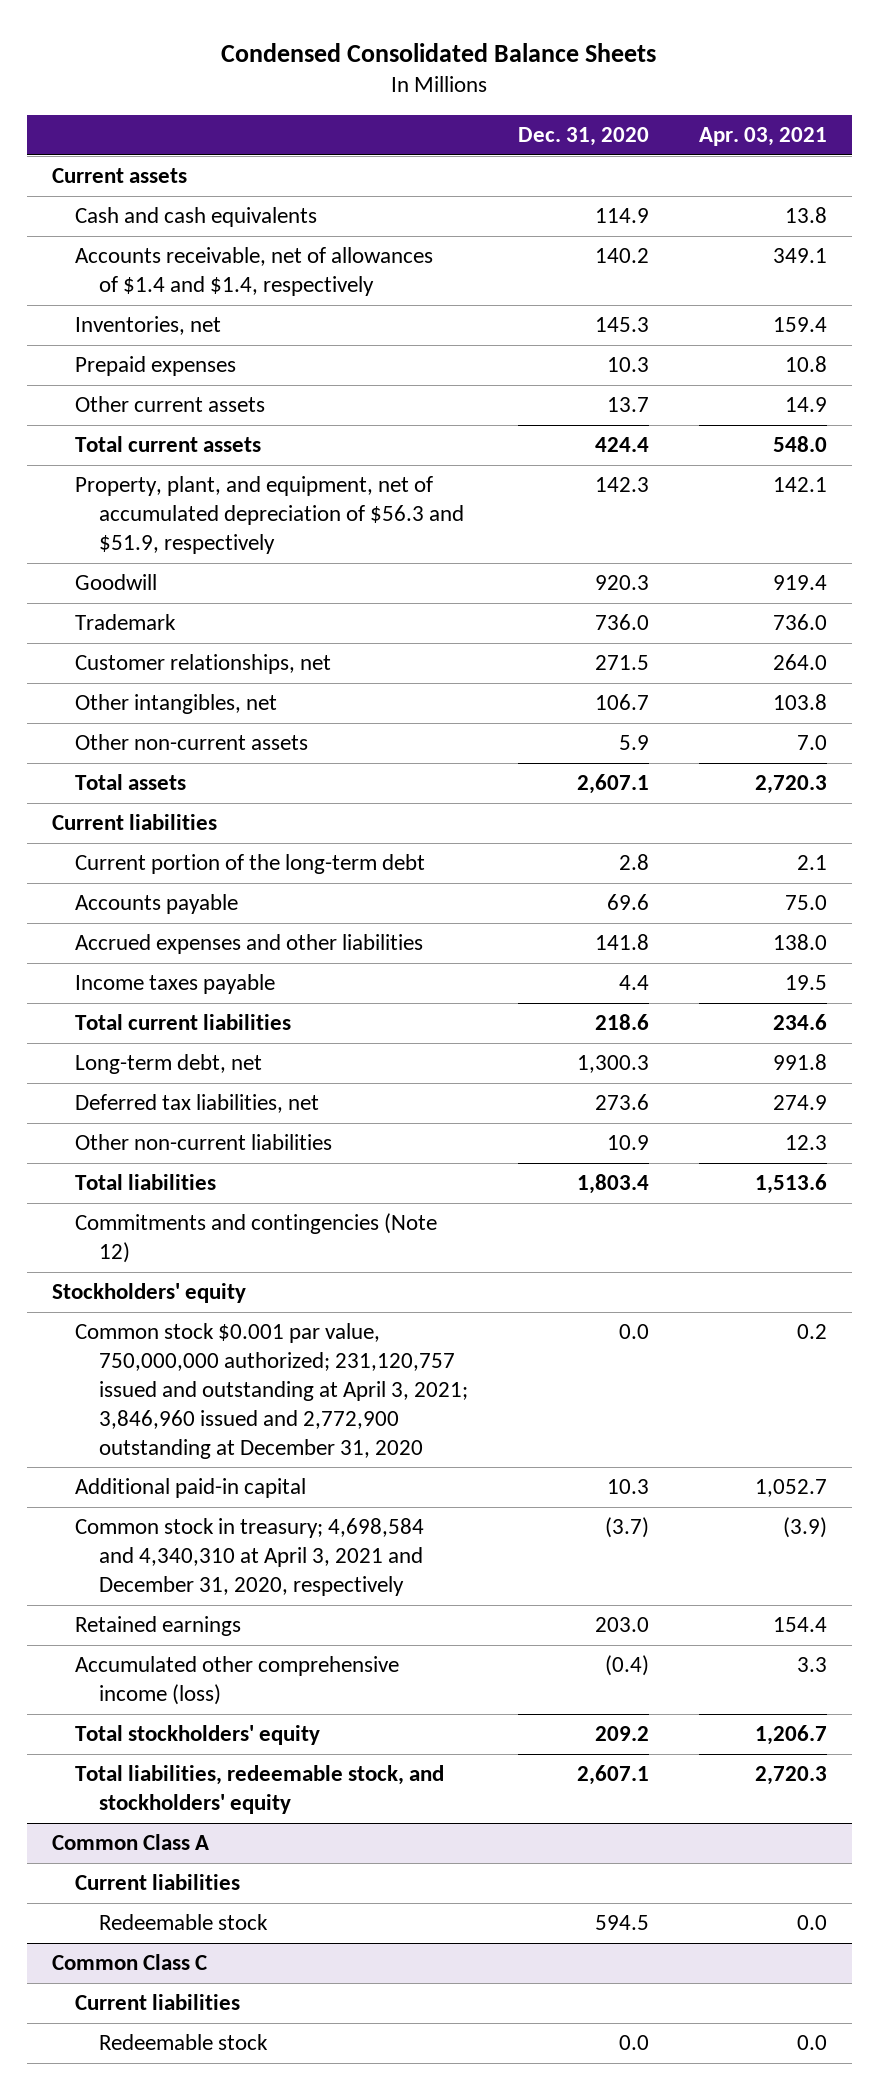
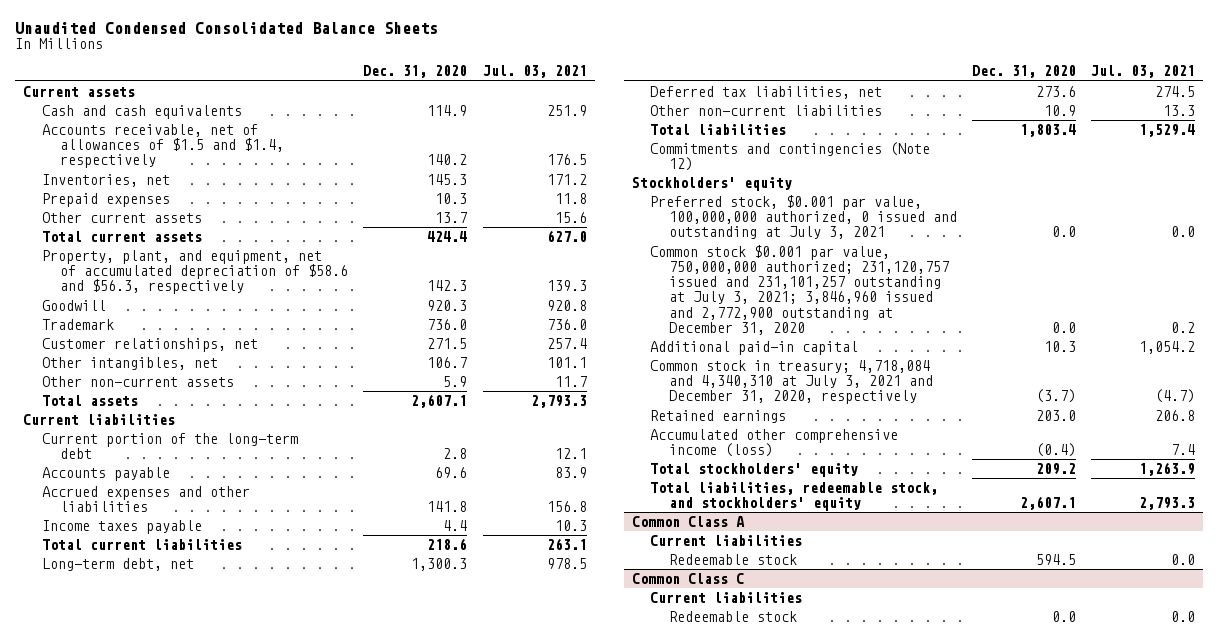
[221,42,657,62] Condensed Consolidated Balance Sheets -> [15,21,439,34] Unaudited Condensed Consolidated Balance Sheets
[699,126,828,146] Apr. 03, 2021 -> none
none -> [482,65,587,79] Jul. 03, 2021
[75,247,434,297] Accounts receivable, net of allowances of $1.4 and $1.4, respectively -> [41,124,284,169] Accounts receivable, net of allowances of $1.5 and $1.4, respectively
[75,476,465,555] Property, plant, and equipment, net of accumulated depreciation of $56.3 and $51.9, respectively -> [41,250,348,295] Property, plant, and equipment, net of accumulated depreciation of $58.6 and $56.3, respectively
none -> [650,195,957,240] Preferred stock, $0.001 par value, 100,000,000 authorized, 0 issued and outstanding at July 3, 2021
[75,1323,469,1459] Common stock $0.001 par value, 750,000,000 authorized; 231,120,757 issued and outstanding at April 3, 2021; 3,846,960 issued and 2,772,900 outstanding at December 31, 2020 -> [650,245,949,335] Common stock $0.001 par value, 750,000,000 authorized; 231,120,757 issued and 231,101,257 outstanding at July 3, 2021; 3,846,960 issued and 2,772,900 outstanding at December 31, 2020
[75,1518,425,1597] Common stock in treasury; 4,698,584 and 4,340,310 at April 3, 2021 and December 31, 2020, respectively -> [650,360,933,405] Common stock in treasury; 4,718,084 and 4,340,310 at July 3, 2021 and December 31, 2020, respectively

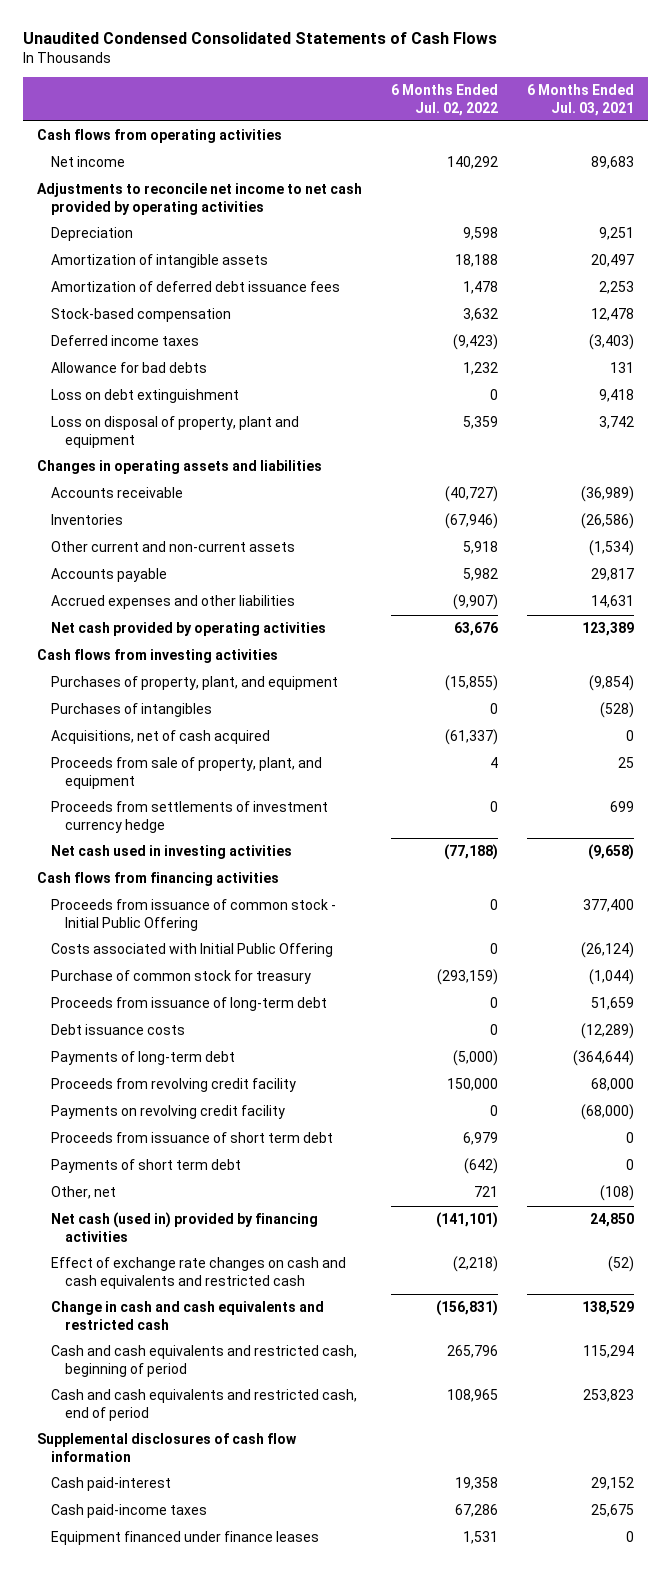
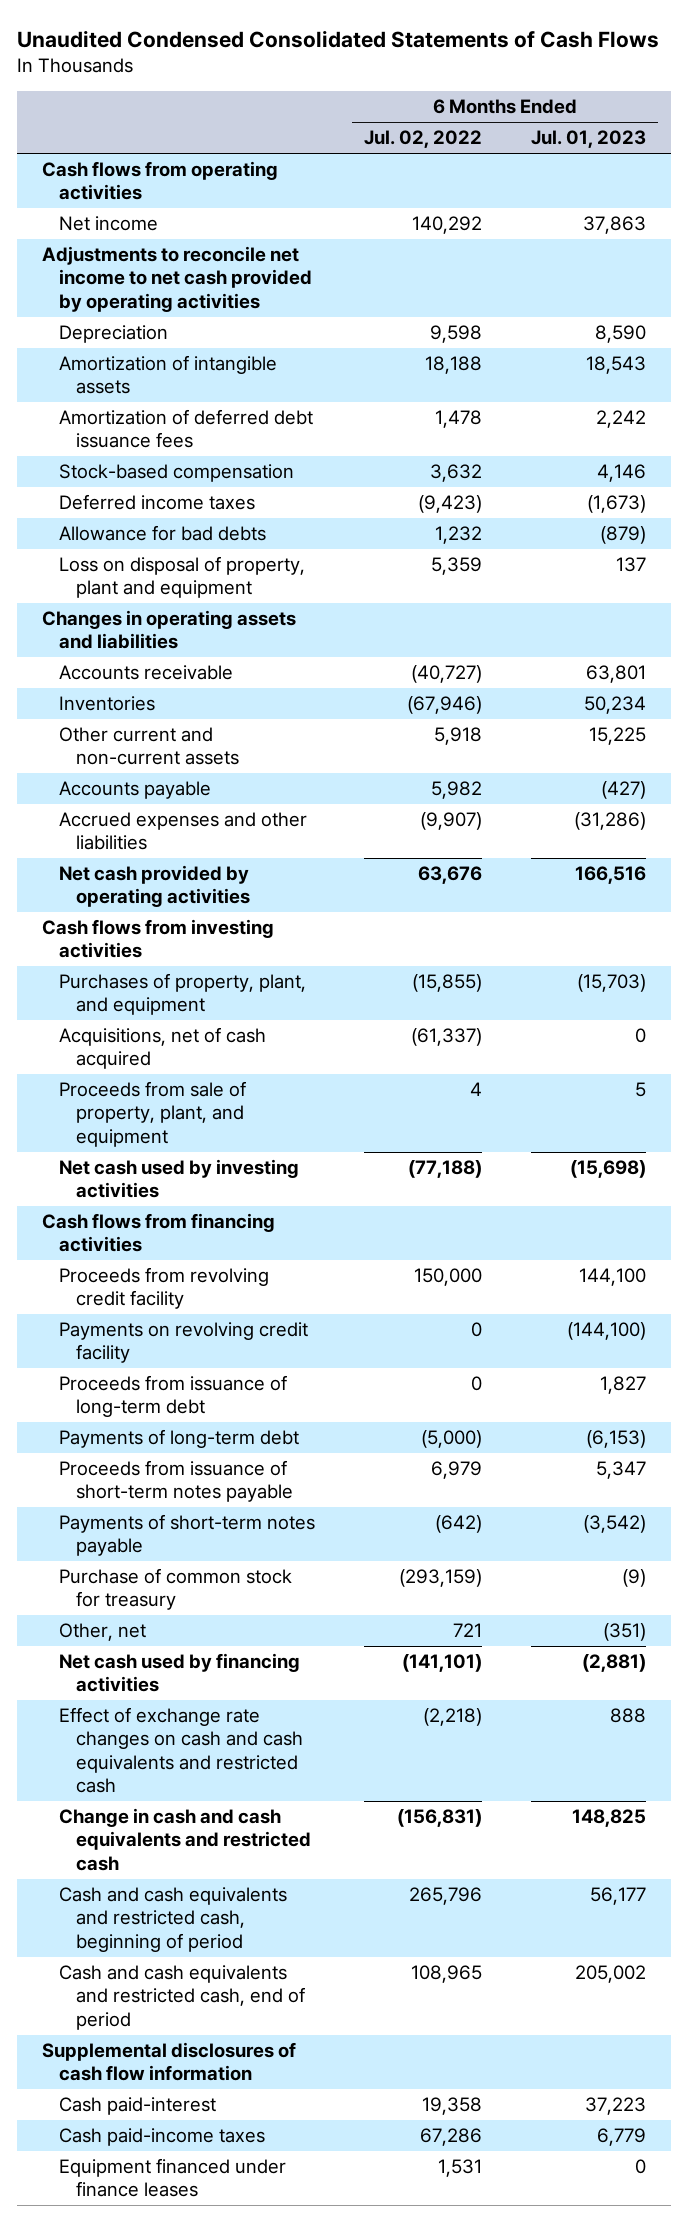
[526,84,634,116] 6 Months Ended Jul. 03, 2021 -> none
none -> [531,130,647,149] Jul. 01, 2023
[51,389,240,404] Loss on debt extinguishment -> none
[51,703,213,718] Purchases of intangibles -> none
[51,801,329,833] Proceeds from settlements of investment currency hedge -> none
[51,845,293,860] Net cash used in investing activities -> [59,1159,300,1199] Net cash used by investing activities
[51,899,337,931] Proceeds from issuance of common stock - Initial Public Offering -> none
[51,943,334,958] Costs associated with Initial Public Offering -> none
[51,1024,186,1036] Debt issuance costs -> none
[51,997,328,1012] Proceeds from issuance of long-term debt -> [59,1375,288,1418] Proceeds from issuance of long-term debt
[51,1051,236,1066] Payments of long-term debt -> [59,1429,300,1449] Payments of long-term debt
[51,1132,334,1144] Proceeds from issuance of short term debt -> [59,1460,294,1503] Proceeds from issuance of short-term notes payable
[51,1159,242,1174] Payments of short term debt -> [59,1514,316,1557] Payments of short-term notes payable
[51,970,312,985] Purchase of common stock for treasury -> [59,1568,293,1611] Purchase of common stock for treasury
[51,1212,319,1242] Net cash (used in) provided by financing activities -> [59,1653,301,1693] Net cash used by financing activities

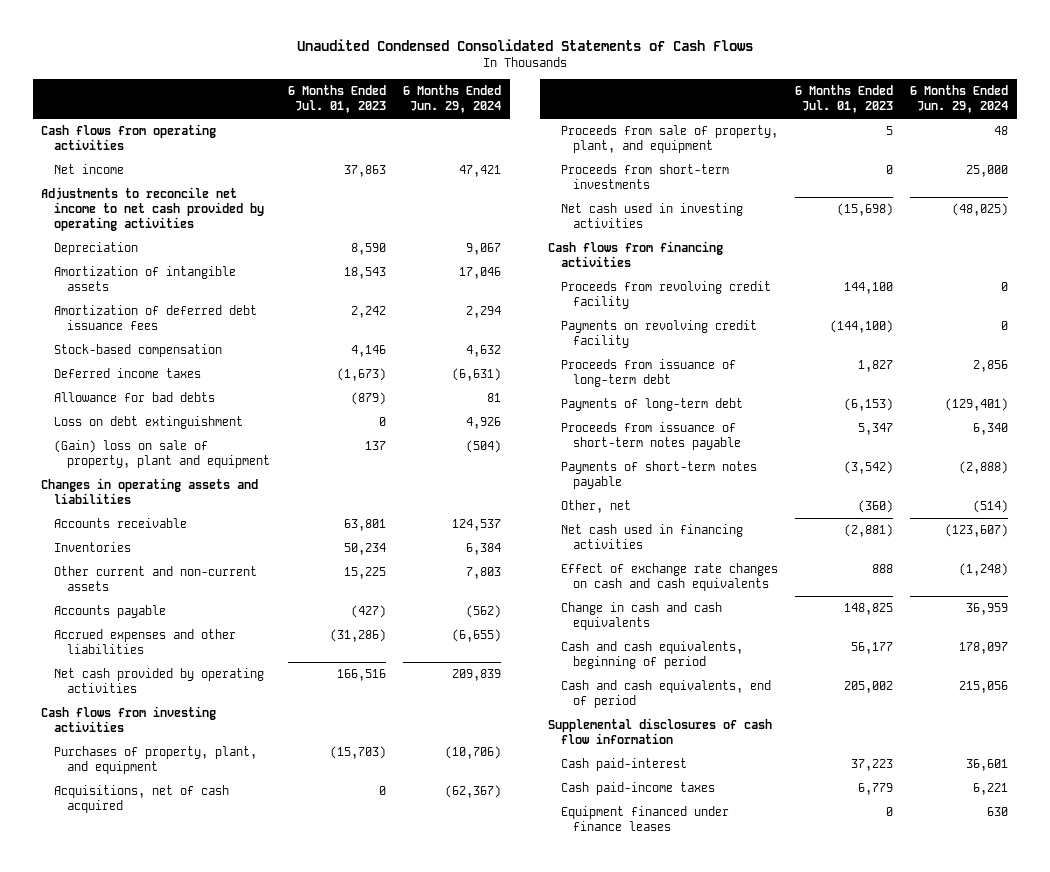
[364,130,483,149] Jul. 02, 2022 -> none
none -> [403,85,502,114] 6 Months Ended Jun. 29, 2024
none -> [54,416,244,430] Loss on debt extinguishment
[59,556,306,599] Loss on disposal of property, plant and equipment -> [54,440,270,469] (Gain) loss on sale of property, plant and equipment
none -> [560,164,729,190] Proceeds from short-term investments
[59,1159,300,1199] Net cash used by investing activities -> [560,203,743,229] Net cash used in investing activities
[59,1568,293,1611] Purchase of common stock for treasury -> none
[603,1623,647,1642] (351) -> [858,500,894,514] (360)
[59,1653,301,1693] Net cash used by financing activities -> [560,524,743,550] Net cash used in financing activities
[59,1707,304,1793] Effect of exchange rate changes on cash and cash equivalents and restricted cash -> [560,563,778,592] Effect of exchange rate changes on cash and cash equivalents
[59,1808,312,1871] Change in cash and cash equivalents and restricted cash -> [560,602,722,631] Change in cash and cash equivalents
[59,1887,288,1952] Cash and cash equivalents and restricted cash, beginning of period -> [560,641,743,670] Cash and cash equivalents, beginning of period
[59,1965,306,2030] Cash and cash equivalents and restricted cash, end of period -> [560,680,771,709] Cash and cash equivalents, end of period

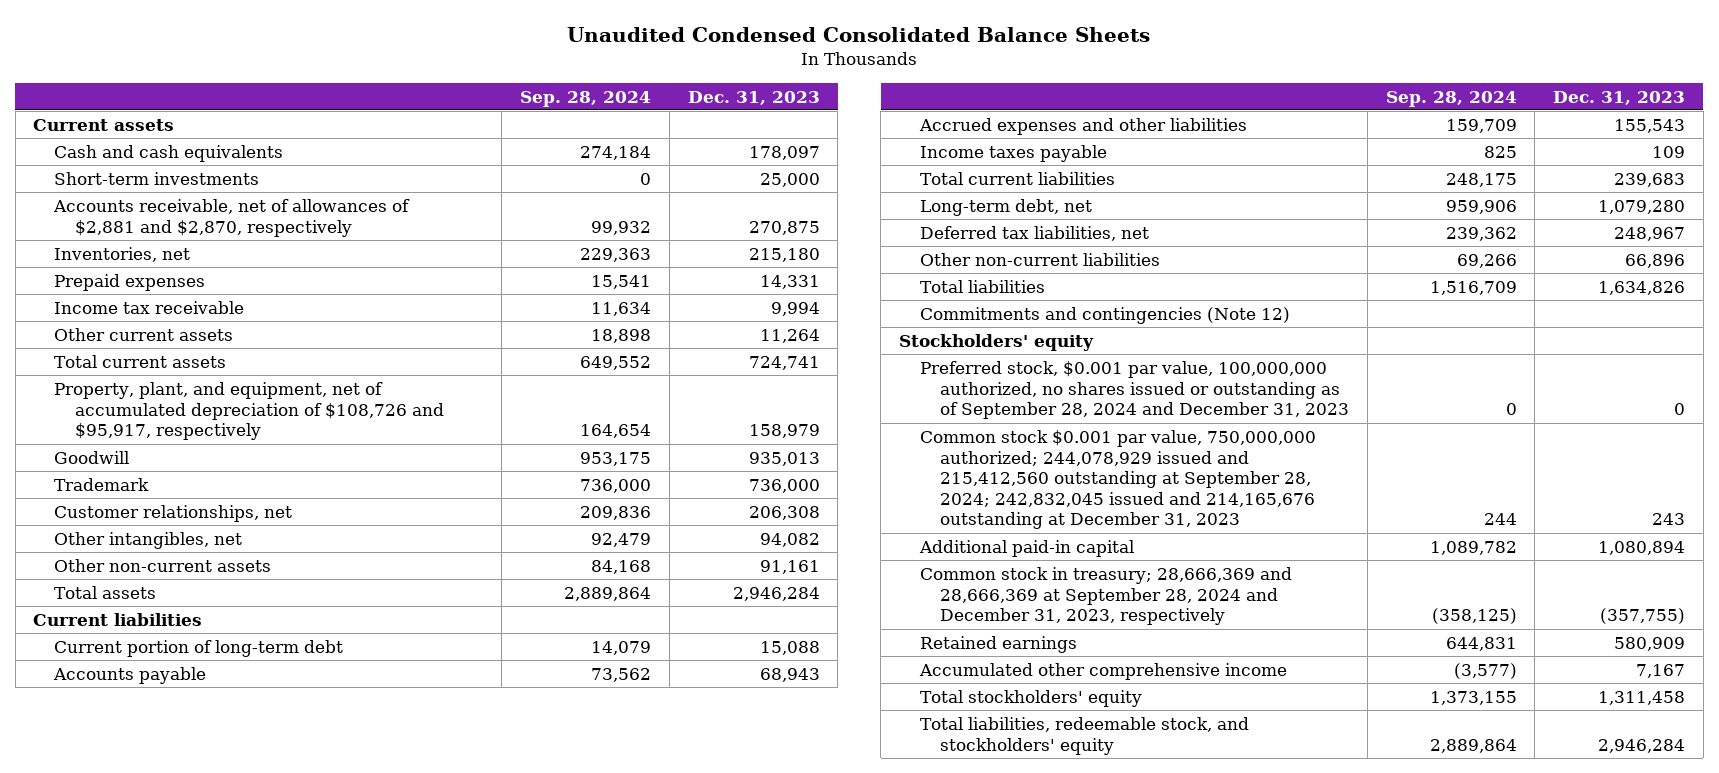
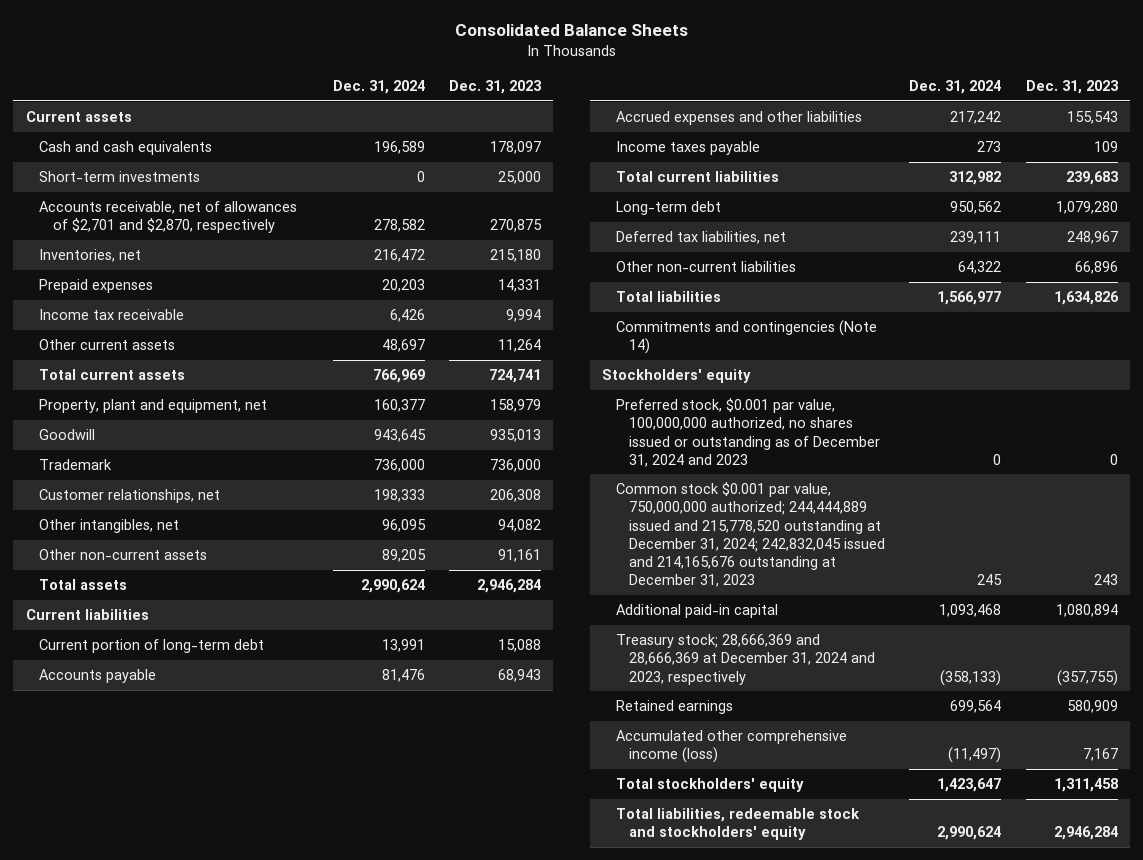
[567,27,1151,43] Unaudited Condensed Consolidated Balance Sheets -> [454,24,688,37] Consolidated Balance Sheets
[520,90,652,107] Sep. 28, 2024 -> none
none -> [332,79,425,94] Dec. 31, 2024
[53,198,411,237] Accounts receivable, net of allowances of $2,881 and $2,870, respectively -> [39,201,298,234] Accounts receivable, net of allowances of $2,701 and $2,870, respectively
[54,381,444,441] Property, plant, and equipment, net of accumulated depreciation of $108,726 and $95,917, respectively -> [39,399,268,414] Property, plant and equipment, net
[919,198,1092,216] Long-term debt, net -> [615,201,721,216] Long-term debt
[919,306,1290,324] Commitments and contingencies (Note 12) -> [615,320,877,355] Commitments and contingencies (Note 14)
[919,360,1350,420] Preferred stock, $0.001 par value, 100,000,000 authorized, no shares issued or outstanding as of September 28, 2024 and December 31, 2023 -> [615,398,881,467] Preferred stock, $0.001 par value, 100,000,000 authorized, no shares issued or outstanding as of December 31, 2024 and 2023
[919,429,1316,530] Common stock $0.001 par value, 750,000,000 authorized; 244,078,929 issued and 215,412,560 outstanding at September 28, 2024; 242,832,045 issued and 214,165,676 outstanding at December 31, 2023 -> [615,482,886,588] Common stock $0.001 par value, 750,000,000 authorized; 244,444,889 issued and 215,778,520 outstanding at December 31, 2024; 242,832,045 issued and 214,165,676 outstanding at December 31, 2023
[919,566,1292,626] Common stock in treasury; 28,666,369 and 28,666,369 at September 28, 2024 and December 31, 2023, respectively -> [615,634,876,685] Treasury stock; 28,666,369 and 28,666,369 at December 31, 2024 and 2023, respectively
[918,662,1287,680] Accumulated other comprehensive income -> [615,730,847,764] Accumulated other comprehensive income (loss)
[919,716,1249,755] Total liabilities, redeemable stock, and stockholders' equity -> [615,808,860,841] Total liabilities, redeemable stock and stockholders' equity

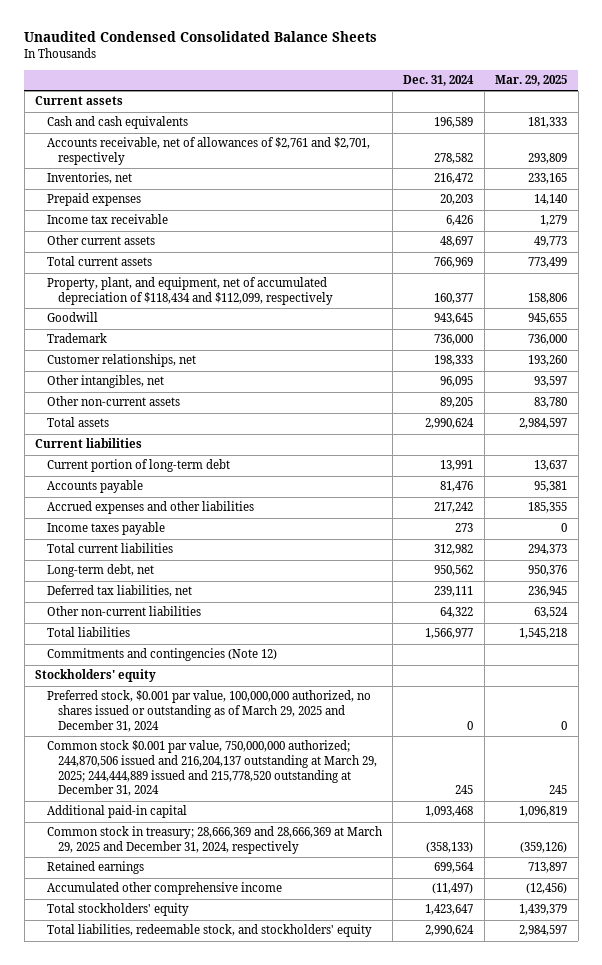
[454,24,688,37] Consolidated Balance Sheets -> [24,31,378,43] Unaudited Condensed Consolidated Balance Sheets
[449,79,542,94] Dec. 31, 2023 -> none
none -> [495,75,568,87] Mar. 29, 2025
[39,171,201,183] Short-term investments -> none
[39,201,298,234] Accounts receivable, net of allowances of $2,701 and $2,870, respectively -> [46,137,370,166] Accounts receivable, net of allowances of $2,761 and $2,701, respectively
[39,399,268,414] Property, plant and equipment, net -> [46,277,334,306] Property, plant, and equipment, net of accumulated depreciation of $118,434 and $112,099, respectively
[615,201,721,216] Long-term debt -> [46,564,154,578] Long-term debt, net
[615,320,877,355] Commitments and contingencies (Note 14) -> [46,648,277,662] Commitments and contingencies (Note 12)
[615,398,881,467] Preferred stock, $0.001 par value, 100,000,000 authorized, no shares issued or outstanding as of December 31, 2024 and 2023 -> [46,690,371,732] Preferred stock, $0.001 par value, 100,000,000 authorized, no shares issued or outstanding as of March 29, 2025 and December 31, 2024
[615,482,886,588] Common stock $0.001 par value, 750,000,000 authorized; 244,444,889 issued and 215,778,520 outstanding at December 31, 2024; 242,832,045 issued and 214,165,676 outstanding at December 31, 2023 -> [46,740,378,797] Common stock $0.001 par value, 750,000,000 authorized; 244,870,506 issued and 216,204,137 outstanding at March 29, 2025; 244,444,889 issued and 215,778,520 outstanding at December 31, 2024
[615,634,876,685] Treasury stock; 28,666,369 and 28,666,369 at December 31, 2024 and 2023, respectively -> [46,826,382,855] Common stock in treasury; 28,666,369 and 28,666,369 at March 29, 2025 and December 31, 2024, respectively
[615,730,847,764] Accumulated other comprehensive income (loss) -> [46,882,282,896] Accumulated other comprehensive income
[615,808,860,841] Total liabilities, redeemable stock and stockholders' equity -> [46,924,372,938] Total liabilities, redeemable stock, and stockholders' equity

